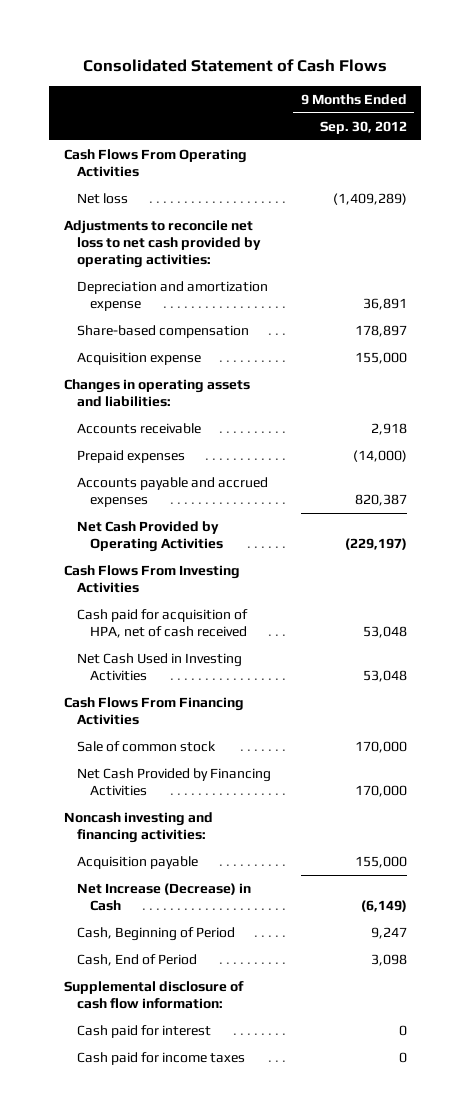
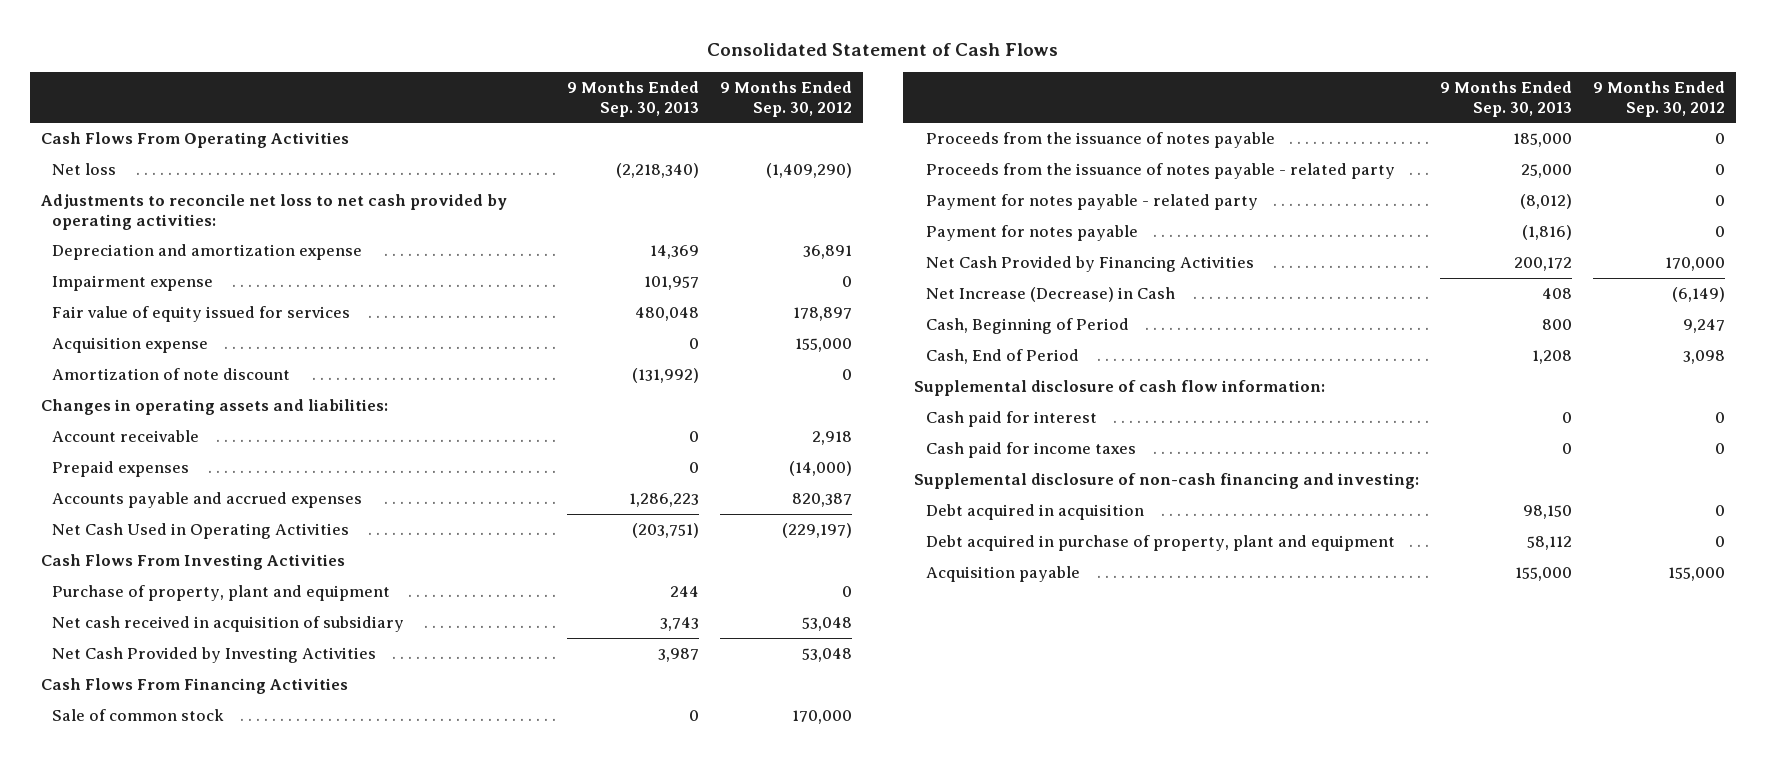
none -> [566,81,699,117] 9 Months Ended Sep. 30, 2013
[332,193,407,206] (1,409,289) -> [765,163,852,179] (1,409,290)
none -> [52,275,214,292] Impairment expense
[77,325,250,339] Share-based compensation -> [52,306,351,323] Fair value of equity issued for services
none -> [52,368,291,381] Amortization of note discount
[77,423,202,435] Accounts receivable -> [52,430,200,443] Account receivable
[77,521,224,552] Net Cash Provided by Operating Activities -> [52,523,350,540] Net Cash Used in Operating Activities
none -> [52,585,391,602] Purchase of property, plant and equipment
[77,609,249,638] Cash paid for acquisition of HPA, net of cash received -> [52,616,405,633] Net cash received in acquisition of subsidiary
[77,653,243,681] Net Cash Used in Investing Activities -> [52,647,377,664] Net Cash Provided by Investing Activities
none -> [925,132,1275,149] Proceeds from the issuance of notes payable
none -> [925,163,1395,180] Proceeds from the issuance of notes payable - related party
none -> [925,194,1258,211] Payment for notes payable - related party
none -> [925,225,1138,242] Payment for notes payable
[63,812,213,843] Noncash investing and financing activities: -> none
none -> [913,473,1419,490] Supplemental disclosure of non-cash financing and investing:
none -> [925,504,1144,521] Debt acquired in acquisition
none -> [925,535,1395,552] Debt acquired in purchase of property, plant and equipment
[77,856,199,870] Acquisition payable -> [925,566,1080,583] Acquisition payable

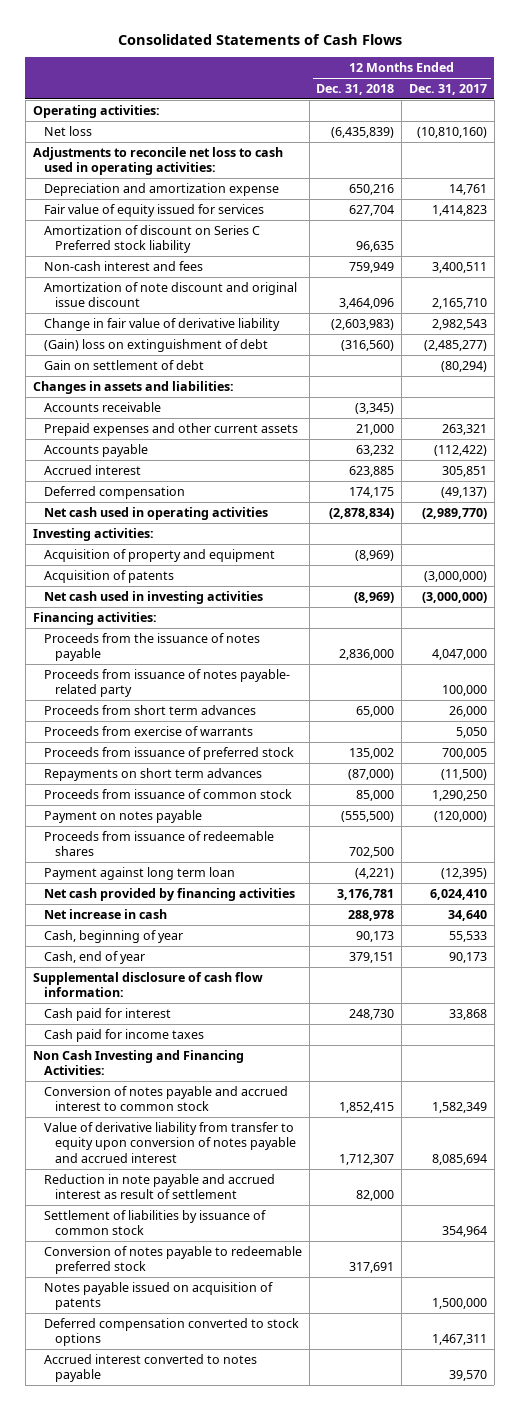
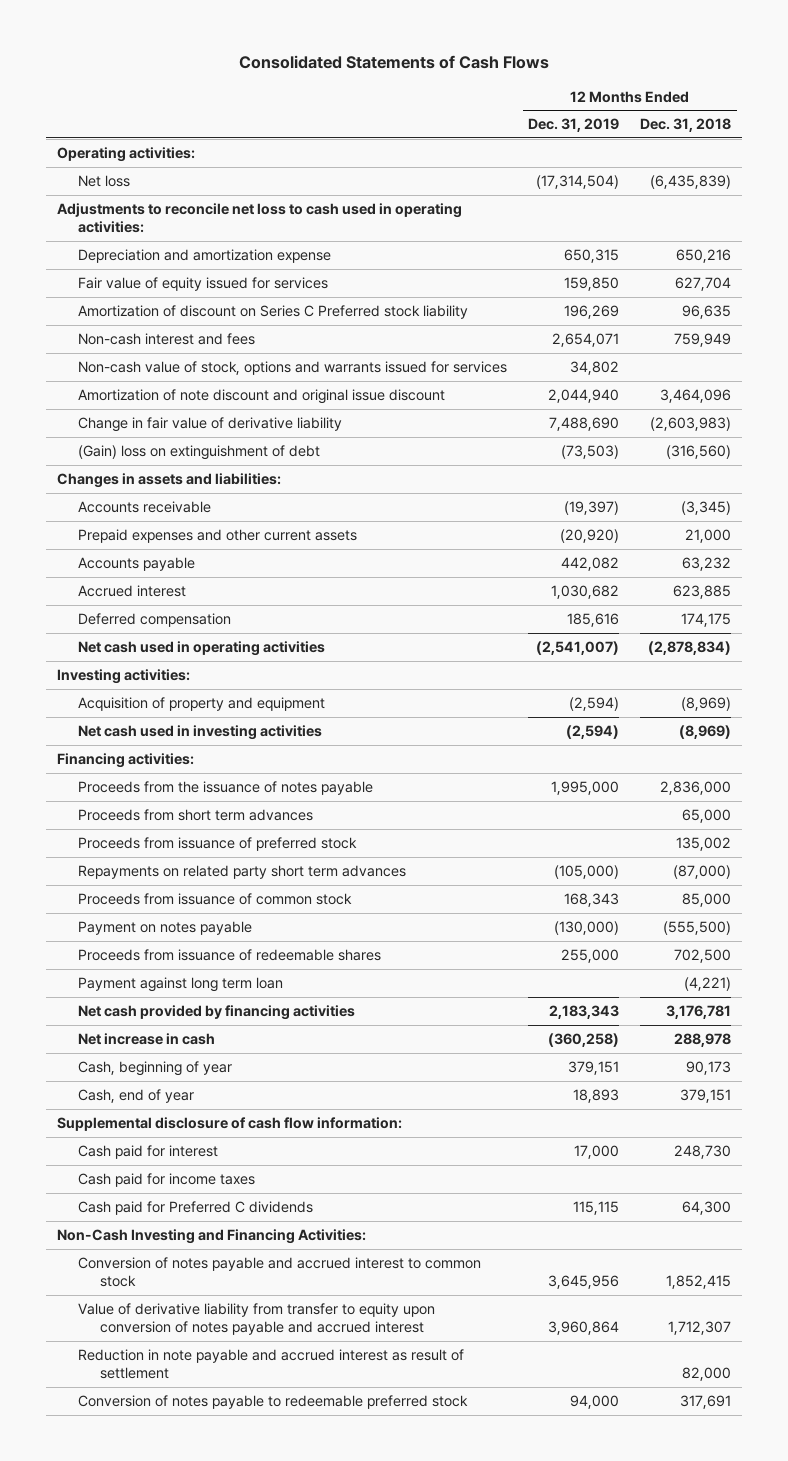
[409,83,488,95] Dec. 31, 2017 -> none
none -> [528,118,620,133] Dec. 31, 2019
none -> [78,360,508,375] Non-cash value of stock, options and warrants issued for services
[43,359,204,370] Gain on settlement of debt -> none
[43,569,174,583] Acquisition of patents -> none
[43,668,290,698] Proceeds from issuance of notes payable- related party -> none
[43,725,253,736] Proceeds from exercise of warrants -> none
[43,767,262,781] Repayments on short term advances -> [78,864,407,879] Repayments on related party short term advances
none -> [78,1200,314,1215] Cash paid for Preferred C dividends
[32,1049,244,1076] Non Cash Investing and Financing Activities: -> [56,1228,366,1244] Non-Cash Investing and Financing Activities:
[43,1209,266,1236] Settlement of liabilities by issuance of common stock -> none
[43,1281,273,1311] Notes payable issued on acquisition of patents -> none
[43,1317,299,1347] Deferred compensation converted to stock options -> none
[43,1353,257,1383] Accrued interest converted to notes payable -> none

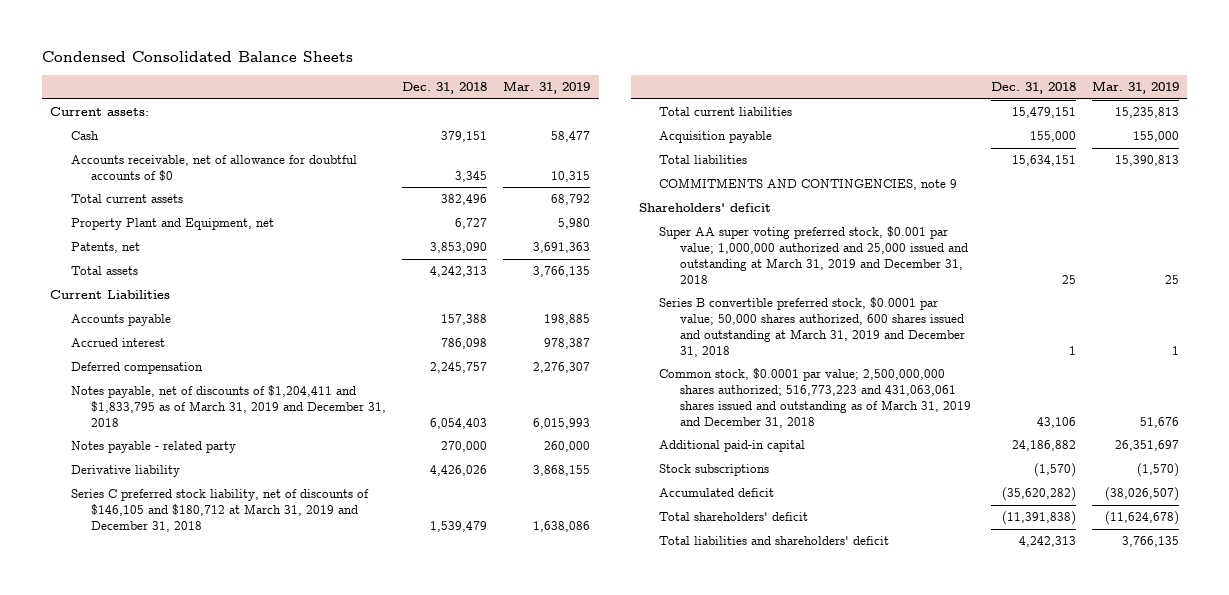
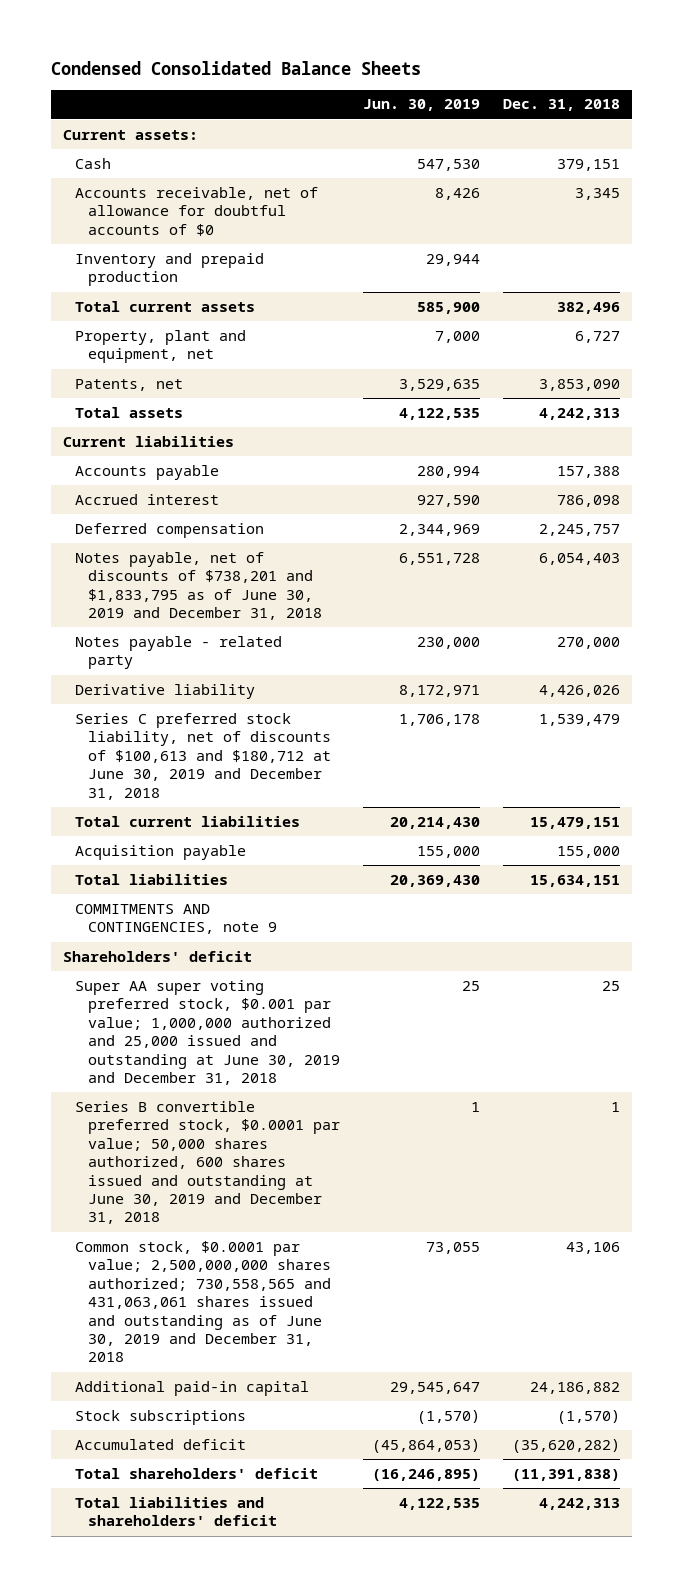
[503,81,591,95] Mar. 31, 2019 -> none
none -> [363,99,481,112] Jun. 30, 2019
none -> [75,252,265,287] Inventory and prepaid production
[70,218,274,231] Property Plant and Equipment, net -> [75,329,247,364] Property, plant and equipment, net
[50,290,171,300] Current Liabilities -> [63,435,235,447] Current liabilities
[70,385,386,427] Notes payable, net of discounts of $1,204,411 and $1,833,795 as of March 31, 2019 and December 31, 2018 -> [75,551,322,621] Notes payable, net of discounts of $738,201 and $1,833,795 as of June 30, 2019 and December 31, 2018
[70,489,369,532] Series C preferred stock liability, net of discounts of $146,105 and $180,712 at March 31, 2019 and December 31, 2018 -> [75,712,331,800] Series C preferred stock liability, net of discounts of $100,613 and $180,712 at June 30, 2019 and December 31, 2018
[659,226,968,284] Super AA super voting preferred stock, $0.001 par value; 1,000,000 authorized and 25,000 issued and outstanding at March 31, 2019 and December 31, 2018 -> [75,979,340,1085] Super AA super voting preferred stock, $0.001 par value; 1,000,000 authorized and 25,000 issued and outstanding at June 30, 2019 and December 31, 2018
[659,297,965,357] Series B convertible preferred stock, $0.0001 par value; 50,000 shares authorized, 600 shares issued and outstanding at March 31, 2019 and December 31, 2018 -> [75,1100,340,1225] Series B convertible preferred stock, $0.0001 par value; 50,000 shares authorized, 600 shares issued and outstanding at June 30, 2019 and December 31, 2018
[659,368,971,428] Common stock, $0.0001 par value; 2,500,000,000 shares authorized; 516,773,223 and 431,063,061 shares issued and outstanding as of March 31, 2019 and December 31, 2018 -> [75,1240,331,1363] Common stock, $0.0001 par value; 2,500,000,000 shares authorized; 730,558,565 and 431,063,061 shares issued and outstanding as of June 30, 2019 and December 31, 2018

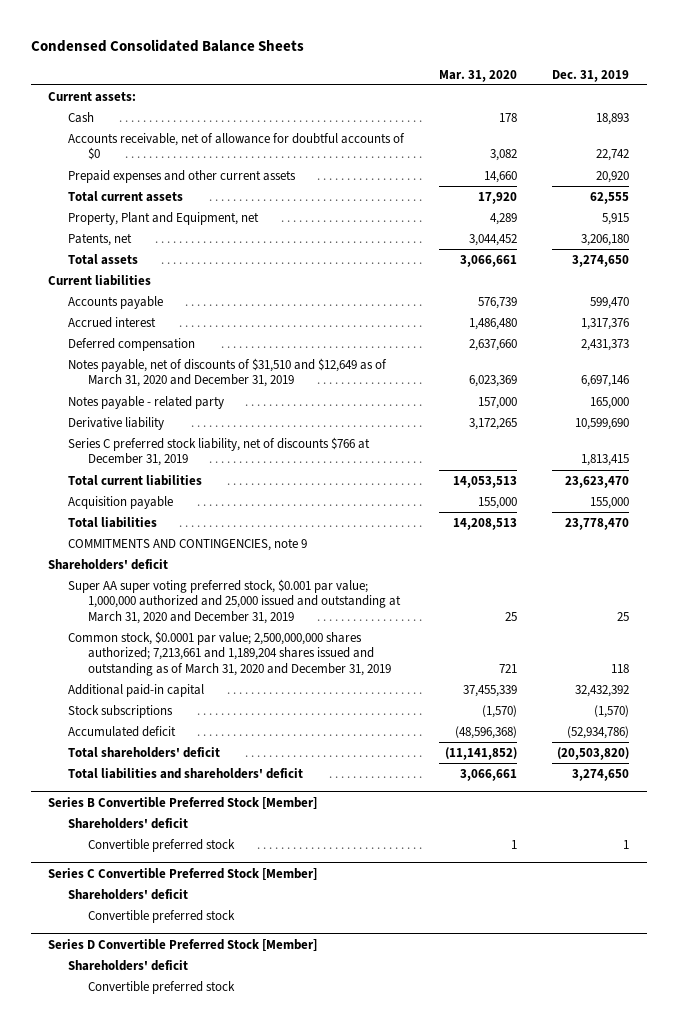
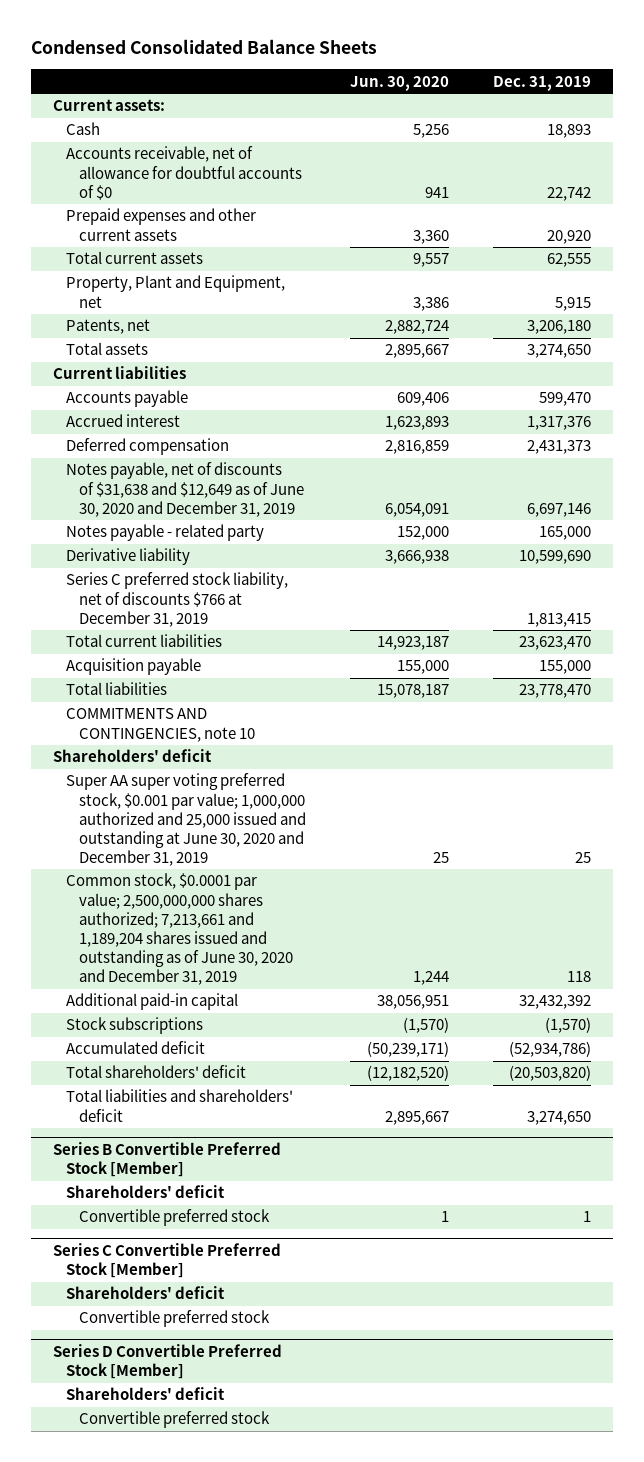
[439,69,518,82] Mar. 31, 2020 -> none
none -> [350,75,450,91] Jun. 30, 2020
[68,357,388,388] Notes payable, net of discounts of $31,510 and $12,649 as of March 31, 2020 and December 31, 2019 -> [66,462,305,517] Notes payable, net of discounts of $31,638 and $12,649 as of June 30, 2020 and December 31, 2019
[68,537,308,551] COMMITMENTS AND CONTINGENCIES, note 9 -> [66,708,256,742] COMMITMENTS AND CONTINGENCIES, note 10
[68,578,401,625] Super AA super voting preferred stock, $0.001 par value; 1,000,000 authorized and 25,000 issued and outstanding at March 31, 2020 and December 31, 2019 -> [66,773,307,866] Super AA super voting preferred stock, $0.001 par value; 1,000,000 authorized and 25,000 issued and outstanding at June 30, 2020 and December 31, 2019
[68,630,391,677] Common stock, $0.0001 par value; 2,500,000,000 shares authorized; 7,213,661 and 1,189,204 shares issued and outstanding as of March 31, 2020 and December 31, 2019 -> [66,873,294,986] Common stock, $0.0001 par value; 2,500,000,000 shares authorized; 7,213,661 and 1,189,204 shares issued and outstanding as of June 30, 2020 and December 31, 2019

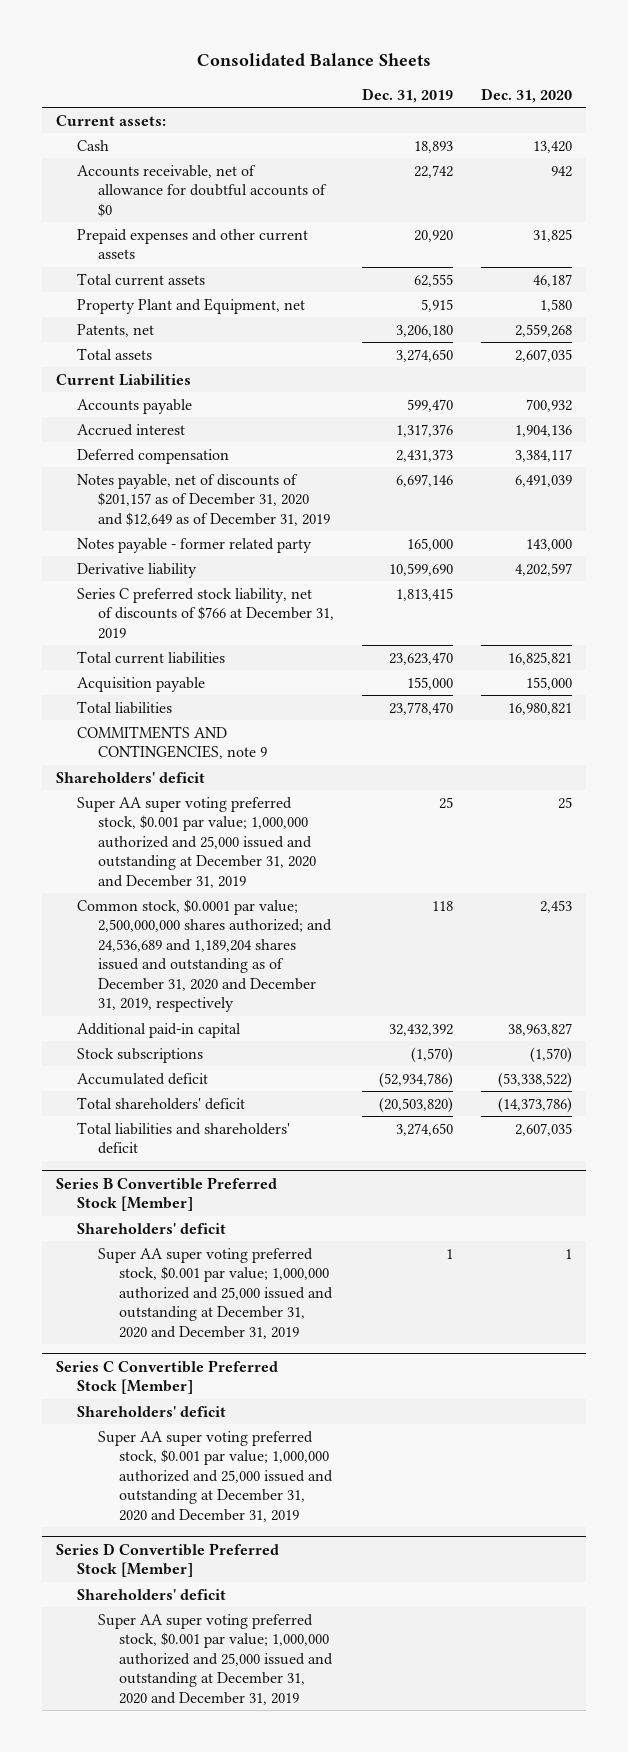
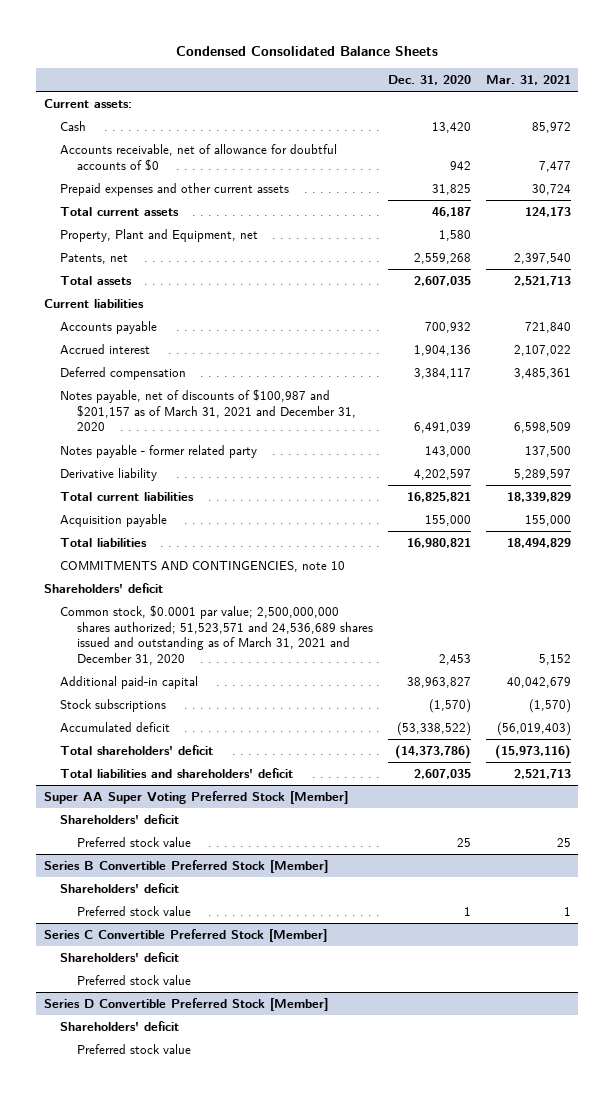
[196,53,431,67] Consolidated Balance Sheets -> [176,45,439,56] Condensed Consolidated Balance Sheets
[362,87,454,103] Dec. 31, 2019 -> none
none -> [485,74,571,85] Mar. 31, 2021
[76,297,305,314] Property Plant and Equipment, net -> [60,228,259,242] Property, Plant and Equipment, net
[55,373,191,386] Current Liabilities -> [43,298,144,308] Current liabilities
[76,473,330,526] Notes payable, net of discounts of $201,157 as of December 31, 2020 and $12,649 as of December 31, 2019 -> [60,388,356,432] Notes payable, net of discounts of $100,987 and $201,157 as of March 31, 2021 and December 31, 2020
[76,587,334,639] Series C preferred stock liability, net of discounts of $766 at December 31, 2019 -> none
[76,725,267,760] COMMITMENTS AND CONTINGENCIES, note 9 -> [60,560,346,572] COMMITMENTS AND CONTINGENCIES, note 10
[76,796,316,888] Super AA super voting preferred stock, $0.001 par value; 1,000,000 authorized and 25,000 issued and outstanding at December 31, 2020 and December 31, 2019 -> none
[76,898,332,1013] Common stock, $0.0001 par value; 2,500,000,000 shares authorized; and 24,536,689 and 1,189,204 shares issued and outstanding as of December 31, 2020 and December 31, 2019, respectively -> [60,604,373,666] Common stock, $0.0001 par value; 2,500,000,000 shares authorized; 51,523,571 and 24,536,689 shares issued and outstanding as of March 31, 2021 and December 31, 2020
none -> [43,790,348,804] Super AA Super Voting Preferred Stock [Member]
none -> [60,813,180,824] Shareholders' deficit
none -> [76,836,191,847] Preferred stock value
[97,1247,334,1339] Super AA super voting preferred stock, $0.001 par value; 1,000,000 authorized and 25,000 issued and outstanding at December 31, 2020 and December 31, 2019 -> [76,905,191,916] Preferred stock value
[97,1430,334,1522] Super AA super voting preferred stock, $0.001 par value; 1,000,000 authorized and 25,000 issued and outstanding at December 31, 2020 and December 31, 2019 -> [76,974,191,985] Preferred stock value
[97,1613,334,1705] Super AA super voting preferred stock, $0.001 par value; 1,000,000 authorized and 25,000 issued and outstanding at December 31, 2020 and December 31, 2019 -> [76,1043,191,1054] Preferred stock value

